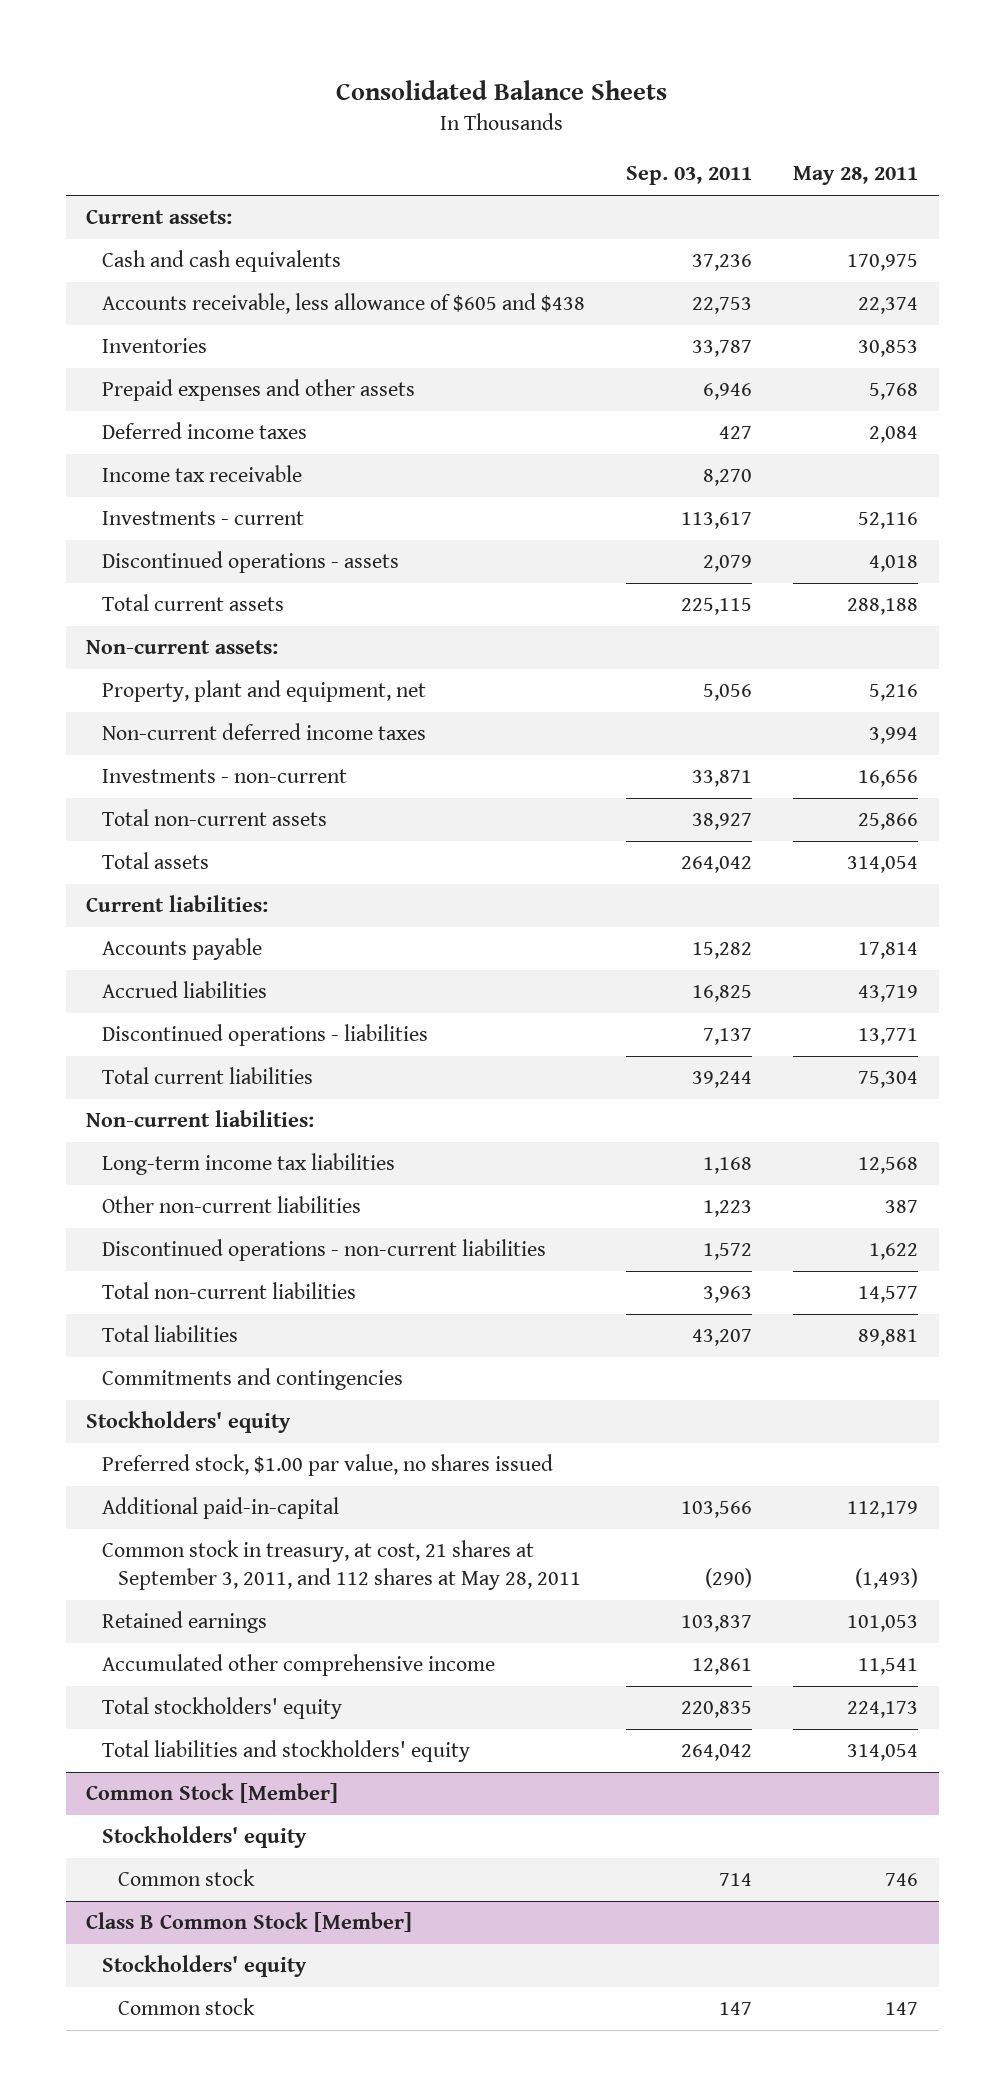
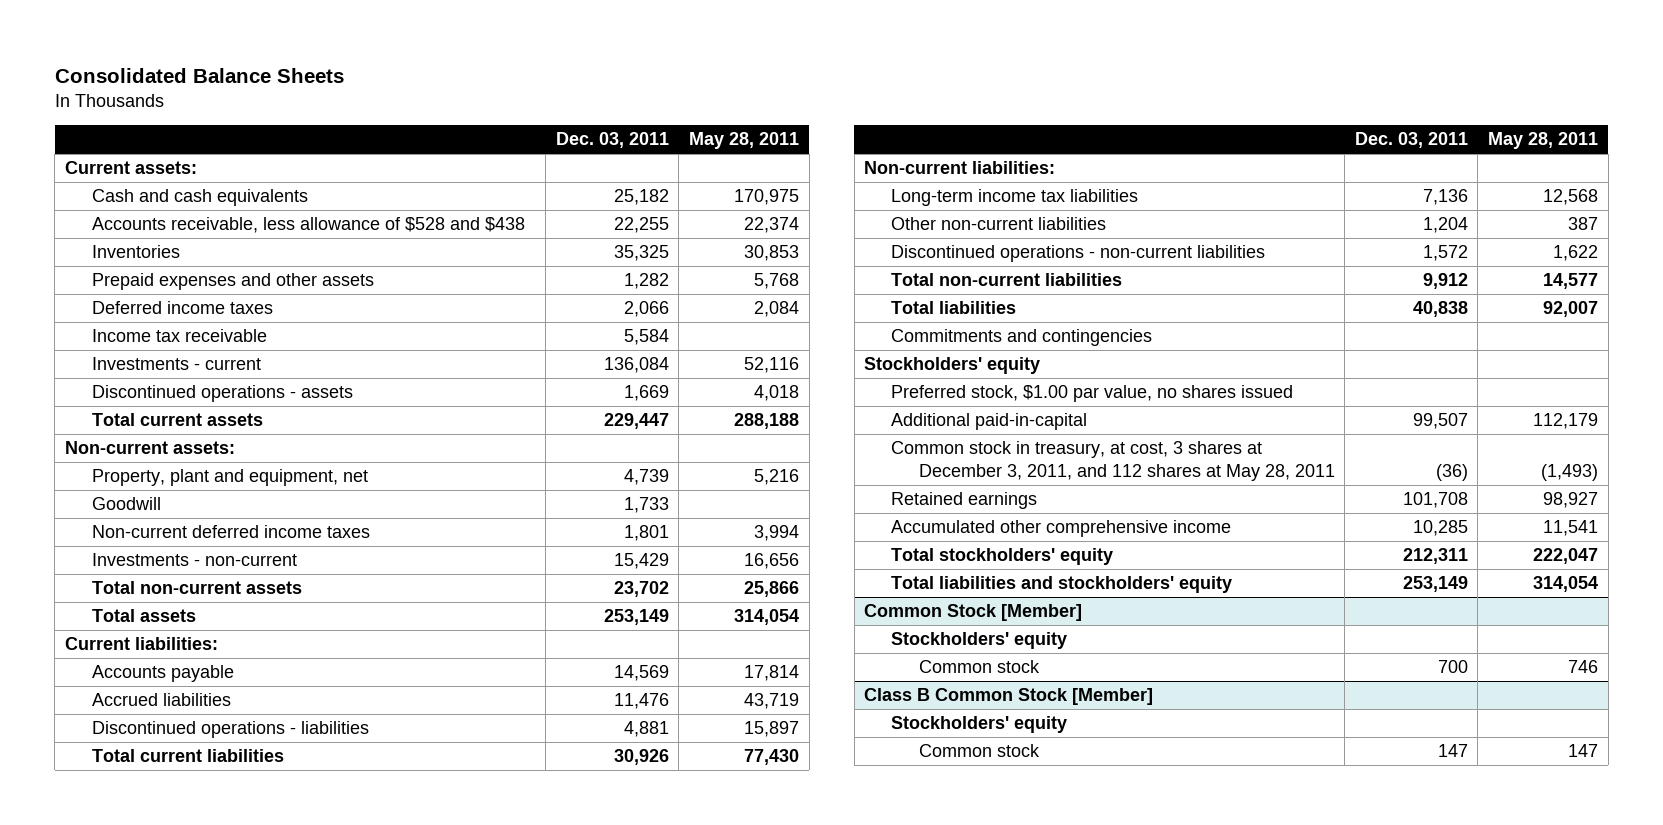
[625,166,752,186] Sep. 03, 2011 -> none
none -> [555,132,669,149] Dec. 03, 2011
[101,293,585,315] Accounts receivable, less allowance of $605 and $438 -> [92,217,526,234] Accounts receivable, less allowance of $528 and $438
none -> [92,497,162,511] Goodwill
[857,1028,918,1046] 13,771 -> [744,721,800,738] 15,897
[857,1071,918,1089] 75,304 -> [744,749,800,766] 77,430
[857,1329,918,1347] 89,881 -> [1543,301,1599,318] 92,007
[101,1540,581,1591] Common stock in treasury, at cost, 21 shares at September 3, 2011, and 112 shares at May 28, 2011 -> [891,441,1335,482] Common stock in treasury, at cost, 3 shares at December 3, 2011, and 112 shares at May 28, 2011
[846,1615,918,1633] 101,053 -> [1543,492,1599,509] 98,927
[846,1701,918,1719] 224,173 -> [1533,548,1599,565] 222,047

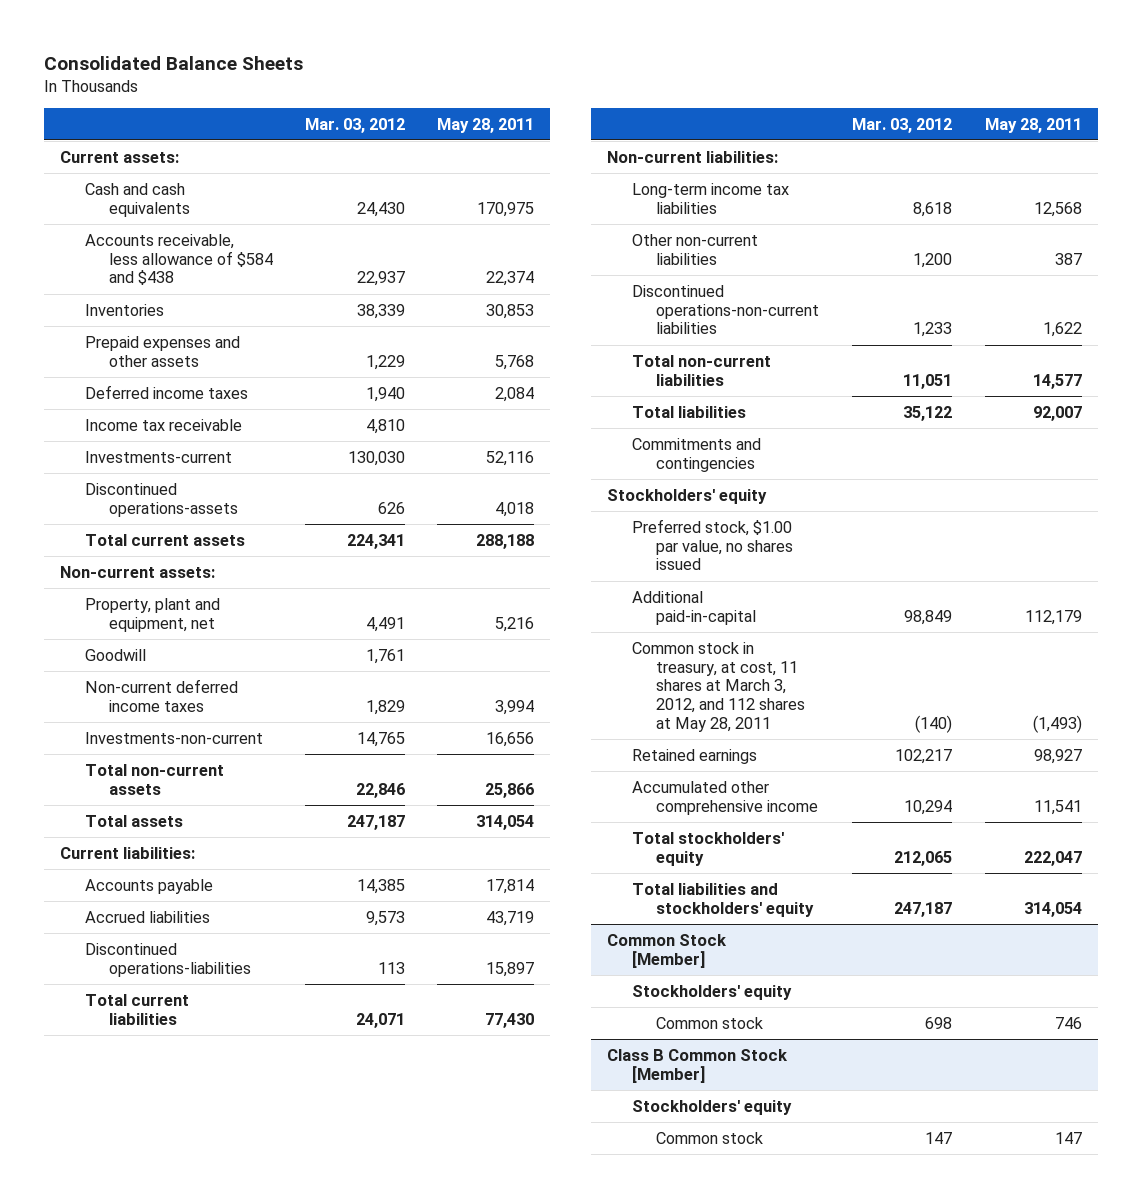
[555,132,669,149] Dec. 03, 2011 -> none
none -> [305,117,406,133] Mar. 03, 2012
[92,217,526,234] Accounts receivable, less allowance of $528 and $438 -> [84,233,274,286] Accounts receivable, less allowance of $584 and $438
[92,357,262,371] Investments - current -> [84,450,232,463] Investments-current
[92,385,354,403] Discontinued operations - assets -> [84,482,239,517] Discontinued operations-assets
[92,553,298,567] Investments - non-current -> [84,731,263,744] Investments-non-current
[92,721,370,739] Discontinued operations - liabilities -> [84,942,252,977] Discontinued operations-liabilities
[891,245,1266,263] Discontinued operations - non-current liabilities -> [631,284,820,335] Discontinued operations-non-current liabilities
[891,441,1335,482] Common stock in treasury, at cost, 3 shares at December 3, 2011, and 112 shares at May 28, 2011 -> [631,641,806,733] Common stock in treasury, at cost, 11 shares at March 3, 2012, and 112 shares at May 28, 2011

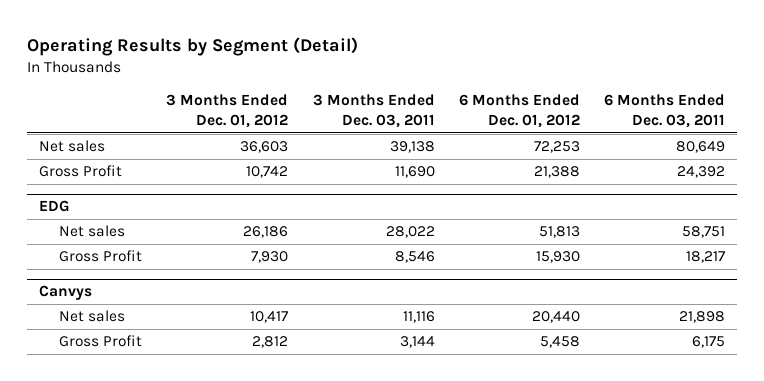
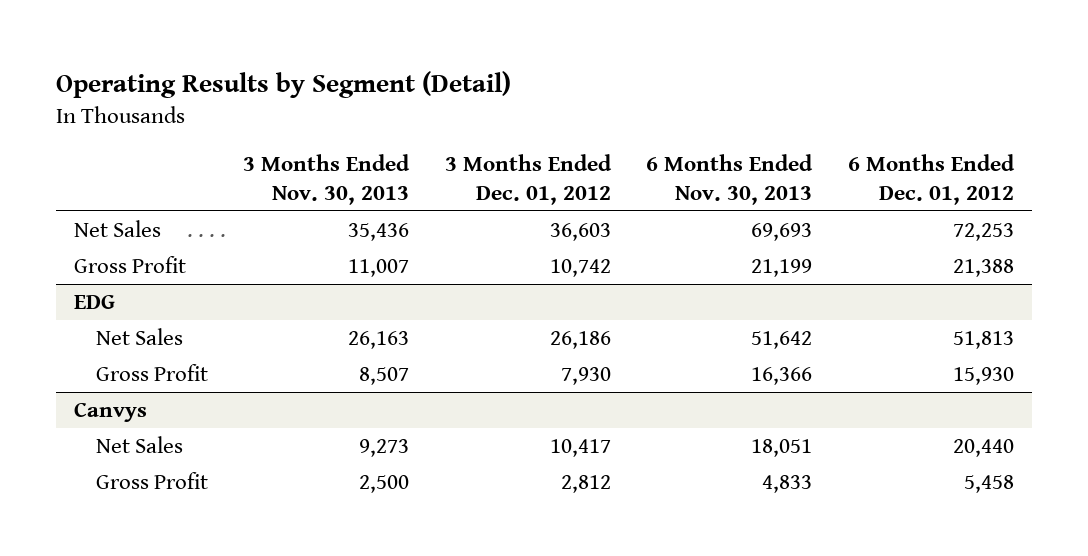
[312,94,435,129] 3 Months Ended Dec. 03, 2011 -> none
[604,94,726,129] 6 Months Ended Dec. 03, 2011 -> none
none -> [243,154,411,205] 3 Months Ended Nov. 30, 2013
none -> [646,154,814,205] 6 Months Ended Nov. 30, 2013
[38,140,105,153] Net sales -> [73,220,161,238] Net Sales
[59,225,126,238] Net sales -> [95,328,183,346] Net Sales
[59,310,126,323] Net sales -> [95,436,183,454] Net Sales

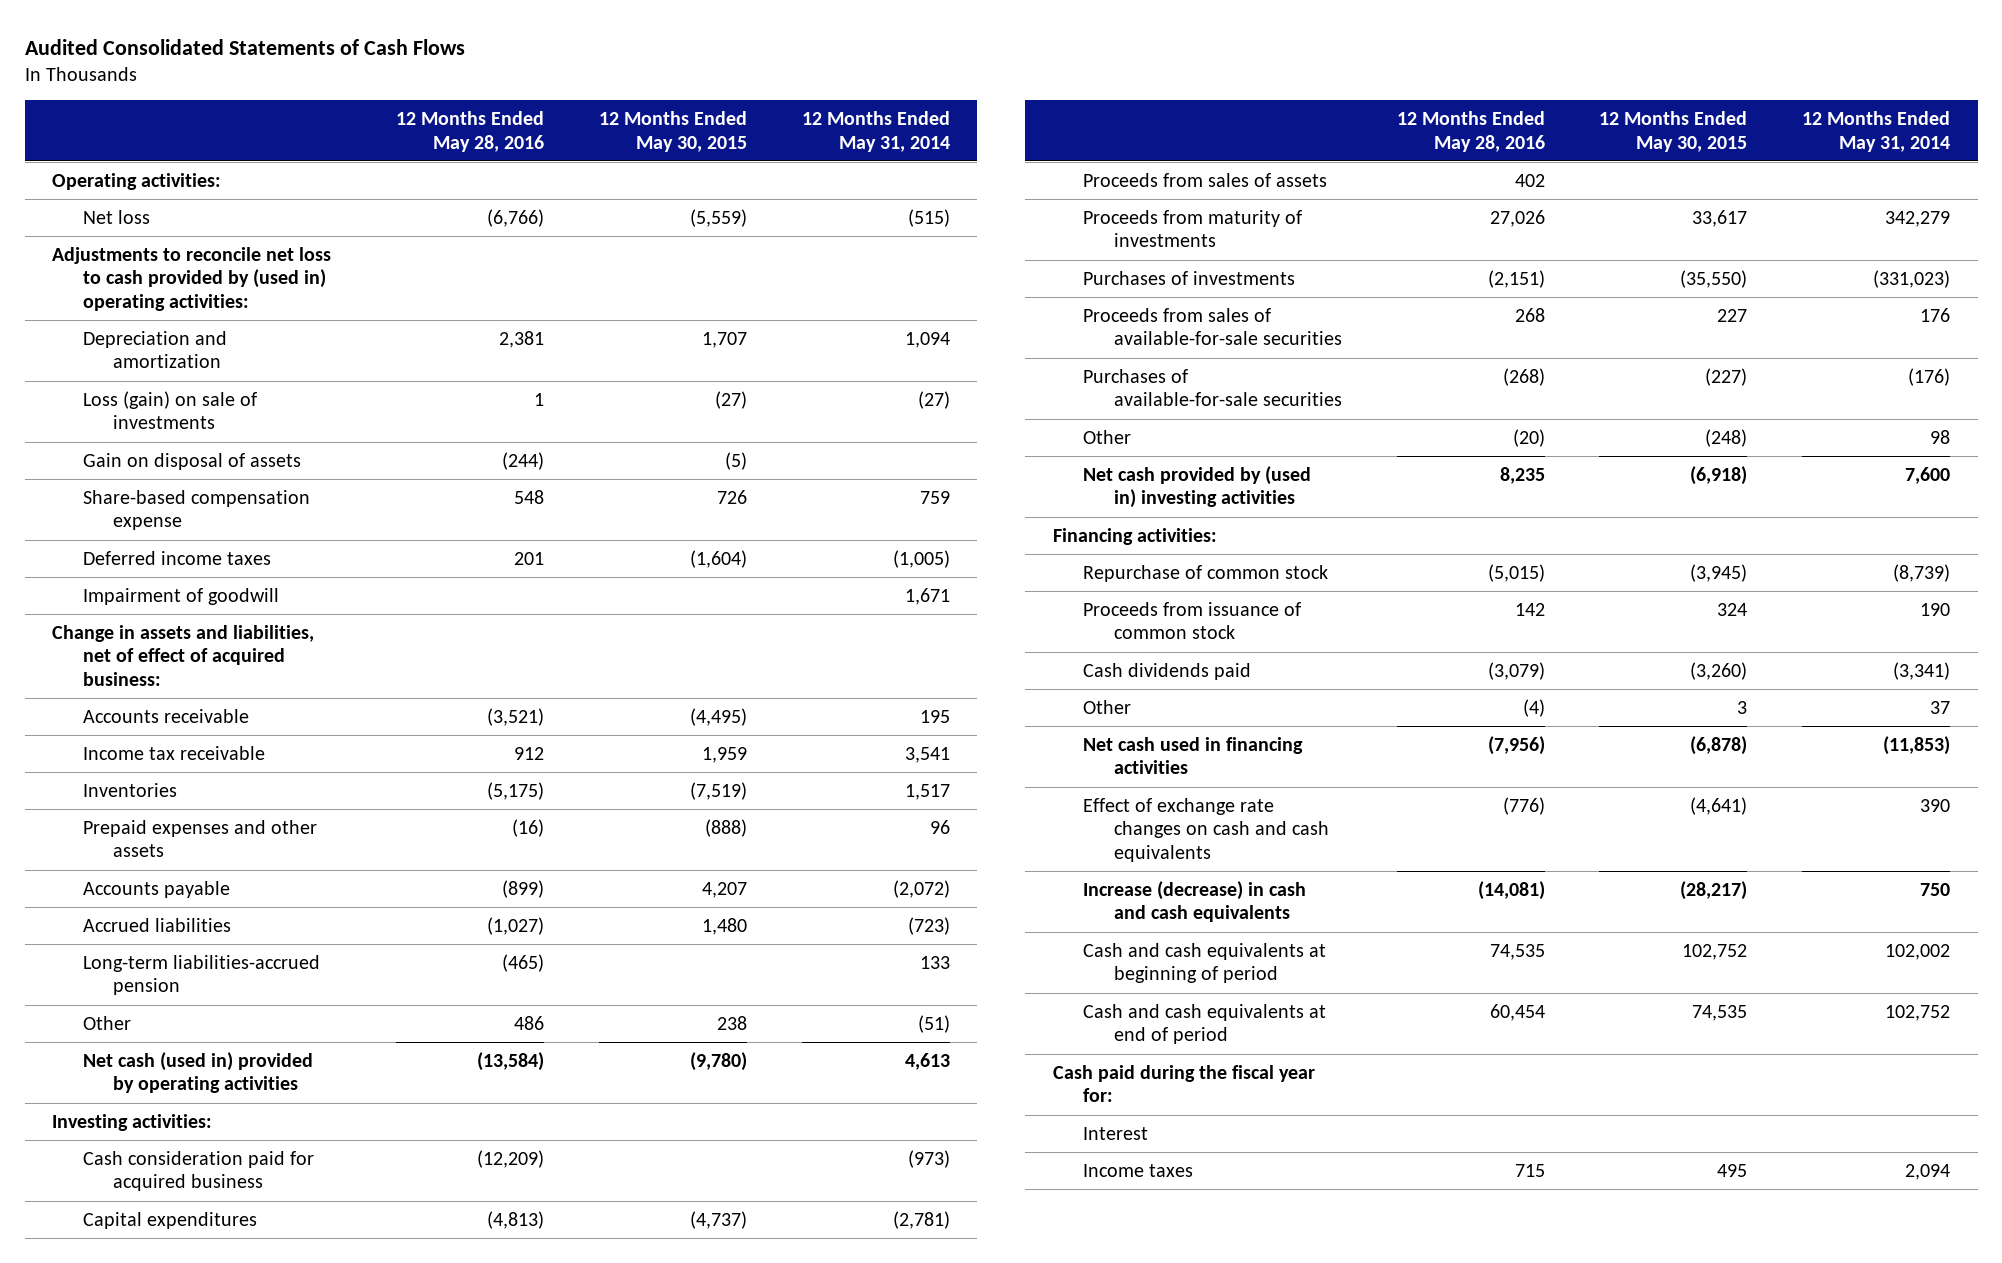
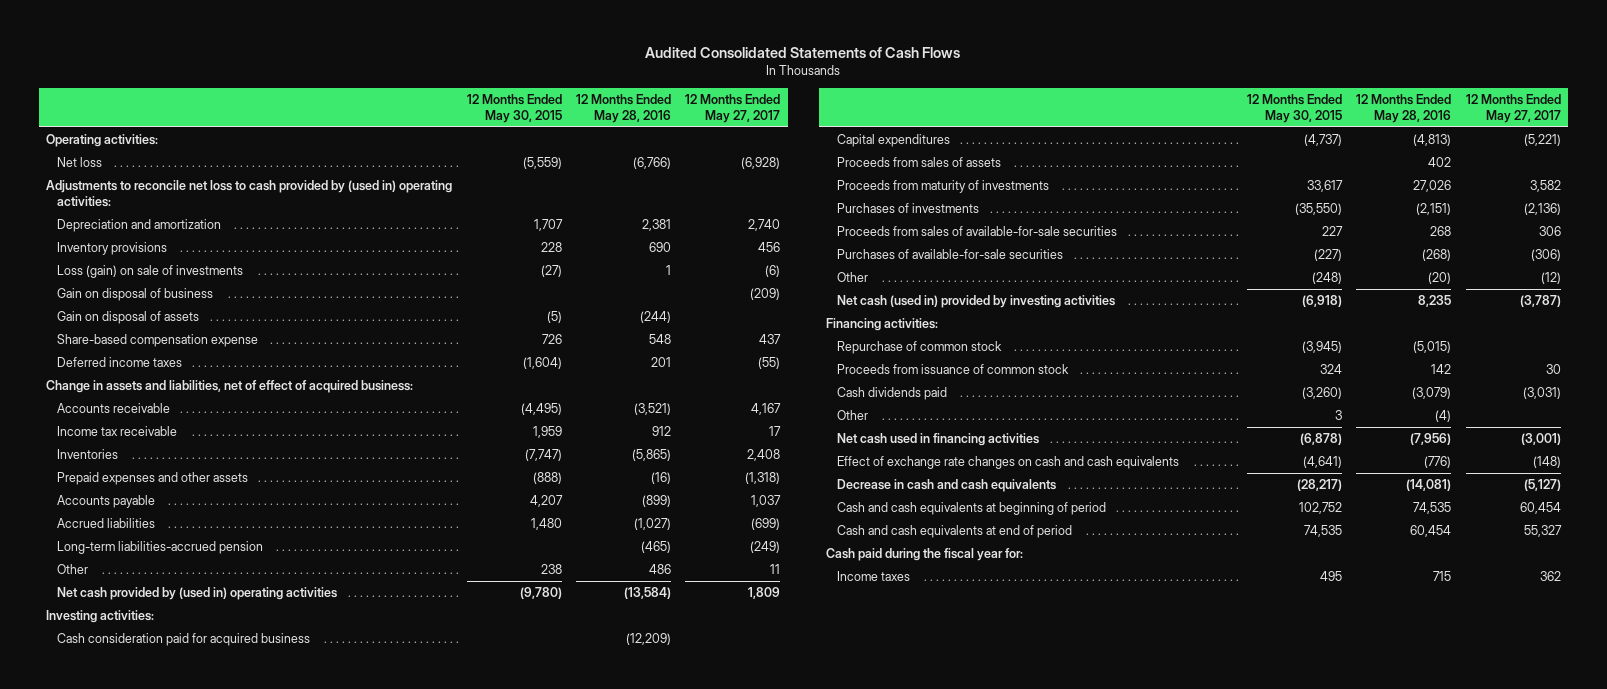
[801,110,950,152] 12 Months Ended May 31, 2014 -> none
none -> [685,93,781,123] 12 Months Ended May 27, 2017
none -> [56,241,167,255] Inventory provisions
none -> [56,287,213,301] Gain on disposal of business
[82,587,279,605] Impairment of goodwill -> none
[486,781,544,800] (5,175) -> [632,448,672,461] (5,865)
[689,781,747,800] (7,519) -> [524,448,562,461] (7,747)
[82,1051,313,1094] Net cash (used in) provided by operating activities -> [56,586,337,600] Net cash provided by (used in) operating activities
[1083,465,1312,509] Net cash provided by (used in) investing activities -> [837,294,1116,308] Net cash (used in) provided by investing activities
[1083,880,1307,923] Increase (decrease) in cash and cash equivalents -> [837,478,1057,492] Decrease in cash and cash equivalents
[1083,1126,1149,1140] Interest -> none

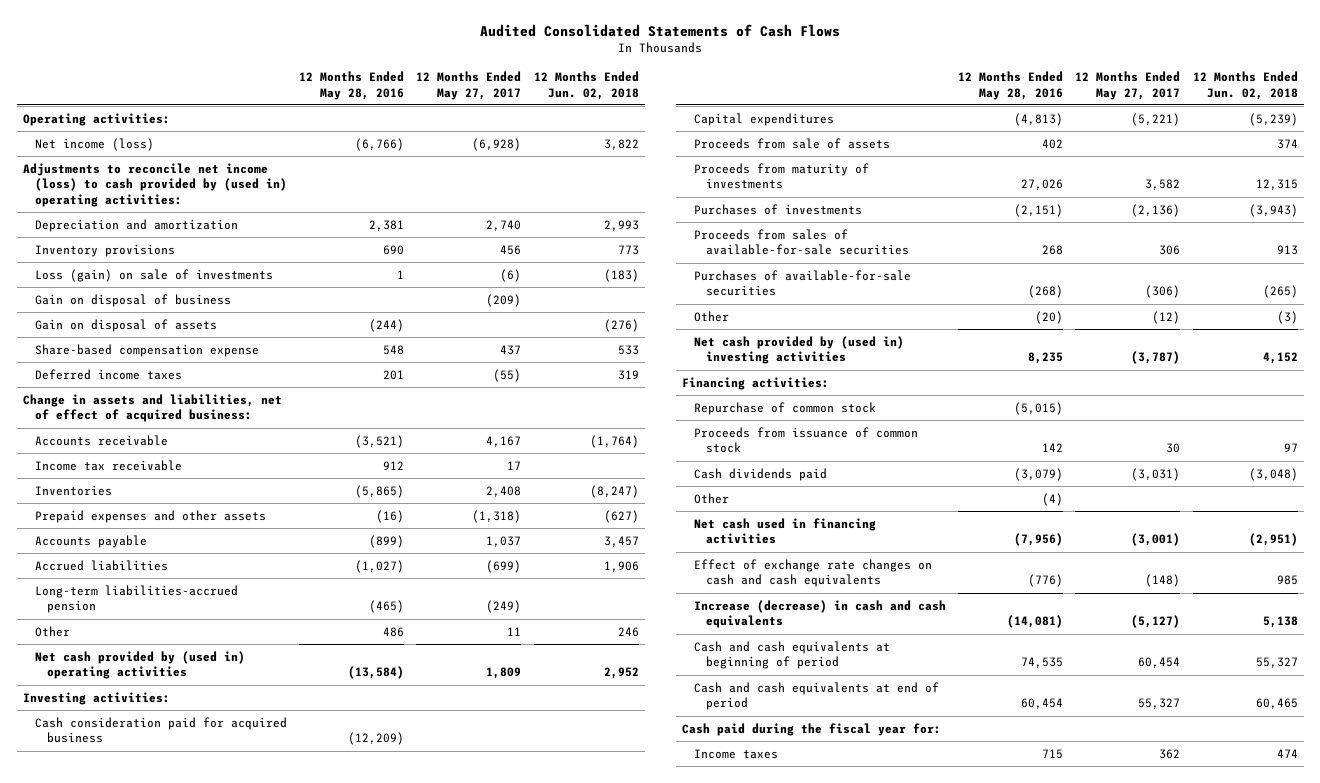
[466,93,562,123] 12 Months Ended May 30, 2015 -> none
none -> [533,70,639,100] 12 Months Ended Jun. 02, 2018
[56,156,102,167] Net loss -> [34,137,154,151] Net income (loss)
[46,179,453,207] Adjustments to reconcile net loss to cash provided by (used in) operating activities: -> [22,162,287,208] Adjustments to reconcile net income (loss) to cash provided by (used in) operating activities:
[837,156,1002,167] Proceeds from sales of assets -> [693,137,890,149] Proceeds from sale of assets
[837,294,1116,308] Net cash (used in) provided by investing activities -> [693,335,904,365] Net cash provided by (used in) investing activities
[837,478,1057,492] Decrease in cash and cash equivalents -> [693,599,946,629] Increase (decrease) in cash and cash equivalents

